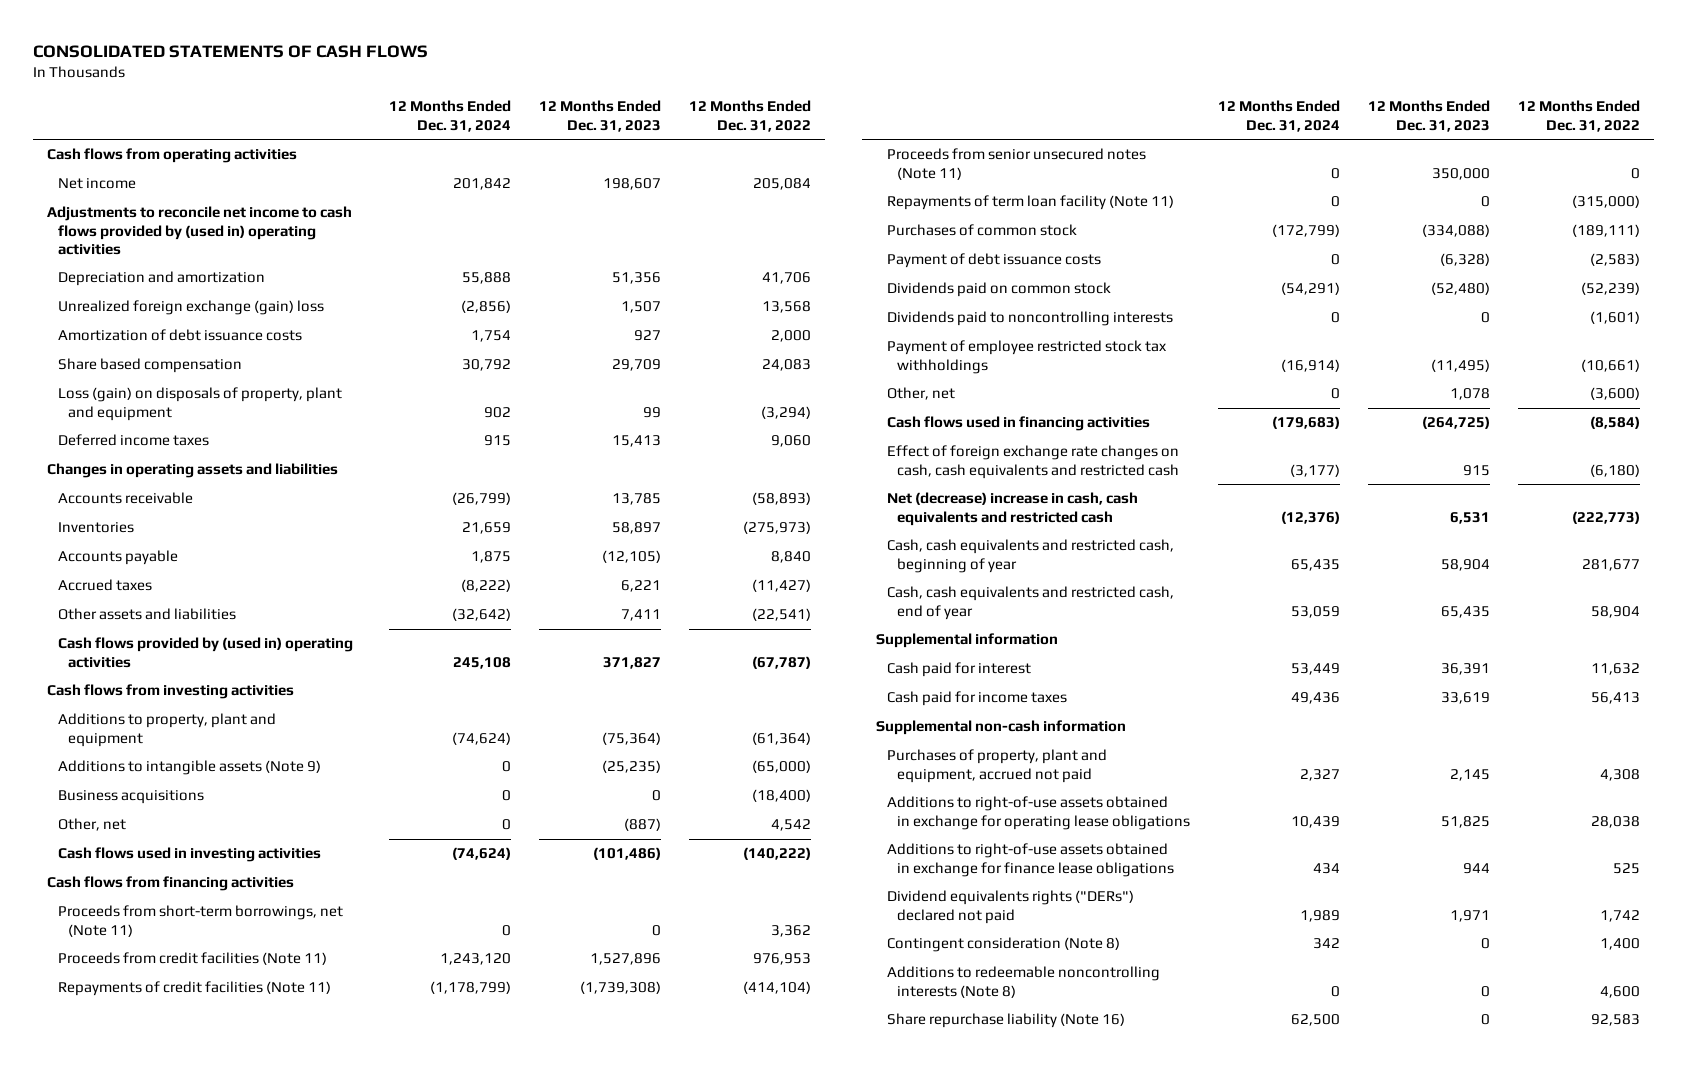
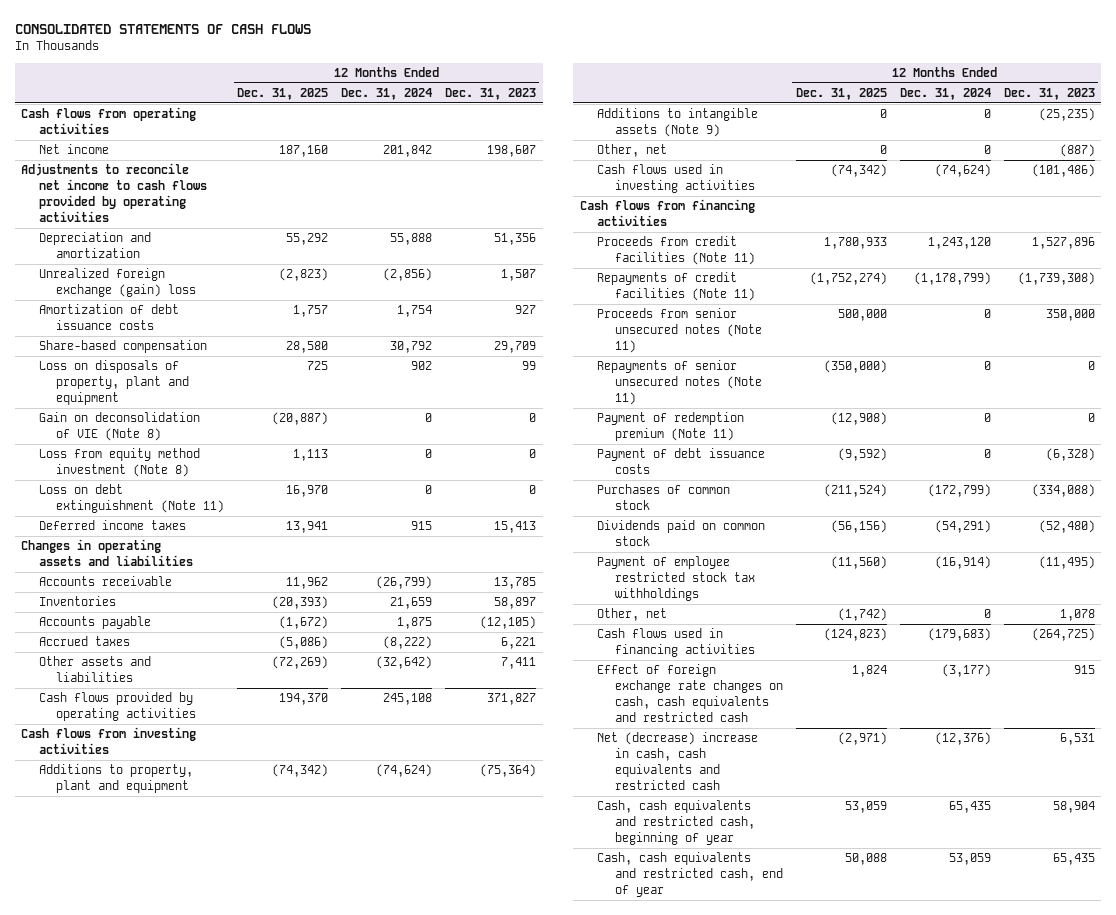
[688,100,811,132] 12 Months Ended Dec. 31, 2022 -> none
none -> [237,88,329,101] Dec. 31, 2025
[47,206,353,255] Adjustments to reconcile net income to cash flows provided by (used in) operating activities -> [21,163,207,222] Adjustments to reconcile net income to cash flows provided by operating activities
[57,358,242,374] Share based compensation -> [38,340,207,354] Share-based compensation
[57,387,342,421] Loss (gain) on disposals of property, plant and equipment -> [38,360,190,406] Loss on disposals of property, plant and equipment
none -> [38,412,200,442] Gain on deconsolidation of VIE (Note 8)
none -> [38,448,200,478] Loss from equity method investment (Note 8)
none -> [38,484,225,514] Loss on debt extinguishment (Note 11)
[57,637,353,668] Cash flows provided by (used in) operating activities -> [38,692,197,722] Cash flows provided by operating activities
[57,790,204,805] Business acquisitions -> none
[57,905,343,937] Proceeds from short-term borrowings, net (Note 11) -> none
[886,195,1174,211] Repayments of term loan facility (Note 11) -> none
none -> [597,360,762,406] Repayments of senior unsecured notes (Note 11)
none -> [597,412,745,442] Payment of redemption premium (Note 11)
[886,224,1077,237] Purchases of common stock -> [597,484,731,511] Purchases of common stock
[886,311,1173,327] Dividends paid to noncontrolling interests -> none
[876,633,1059,649] Supplemental information -> none
[886,662,1031,678] Cash paid for interest -> none
[886,691,1067,707] Cash paid for income taxes -> none
[876,720,1127,736] Supplemental non-cash information -> none
[886,749,1107,783] Purchases of property, plant and equipment, accrued not paid -> none
[886,796,1191,830] Additions to right-of-use assets obtained in exchange for operating lease obligations -> none
[886,843,1175,877] Additions to right-of-use assets obtained in exchange for finance lease obligations -> none
[886,890,1134,924] Dividend equivalents rights ("DERs") declared not paid -> none
[886,937,1120,953] Contingent consideration (Note 8) -> none
[886,966,1160,998] Additions to redeemable noncontrolling interests (Note 8) -> none
[886,1013,1125,1029] Share repurchase liability (Note 16) -> none

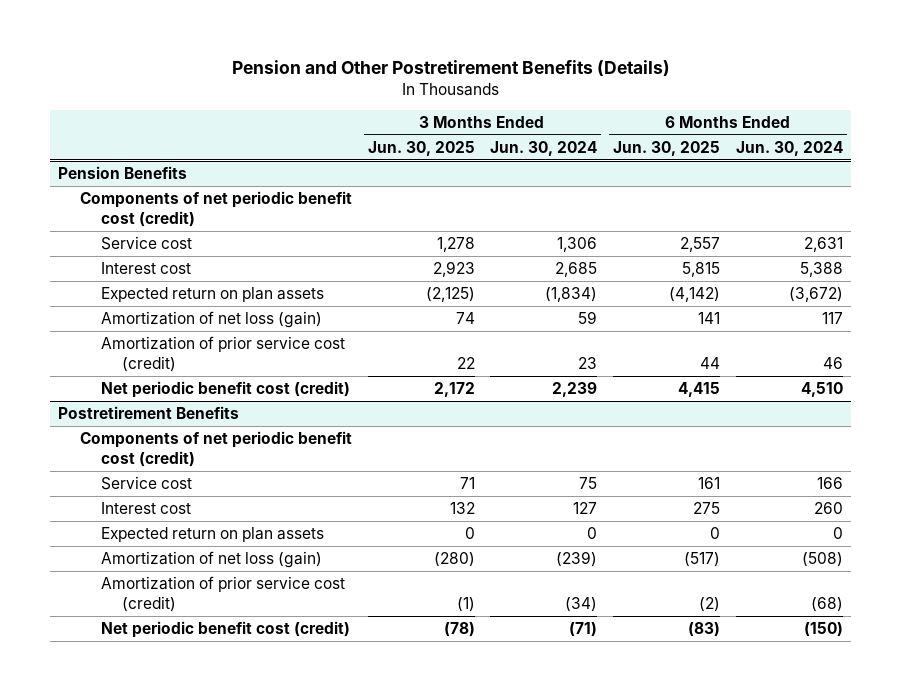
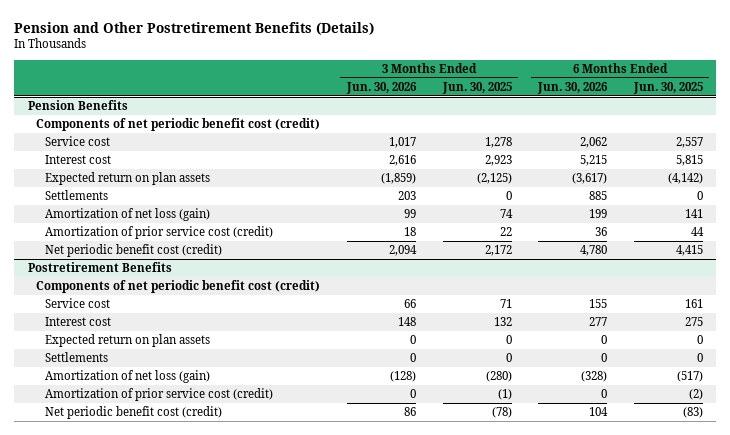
[490,140,598,156] Jun. 30, 2024 -> none
[736,140,844,156] Jun. 30, 2024 -> none
none -> [345,81,417,94] Jun. 30, 2026
none -> [537,81,609,94] Jun. 30, 2026
none -> [44,190,108,201] Settlements
none -> [44,352,108,363] Settlements

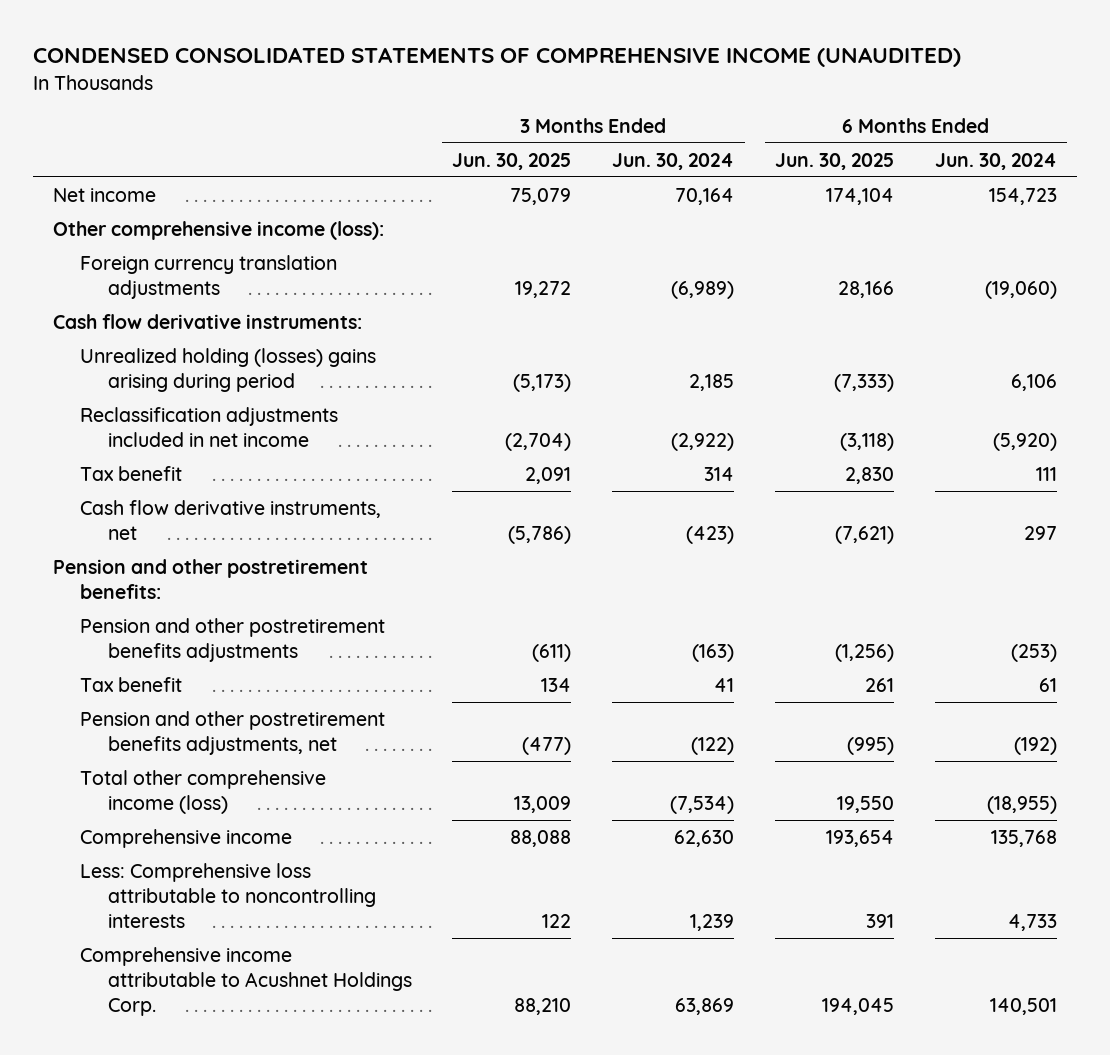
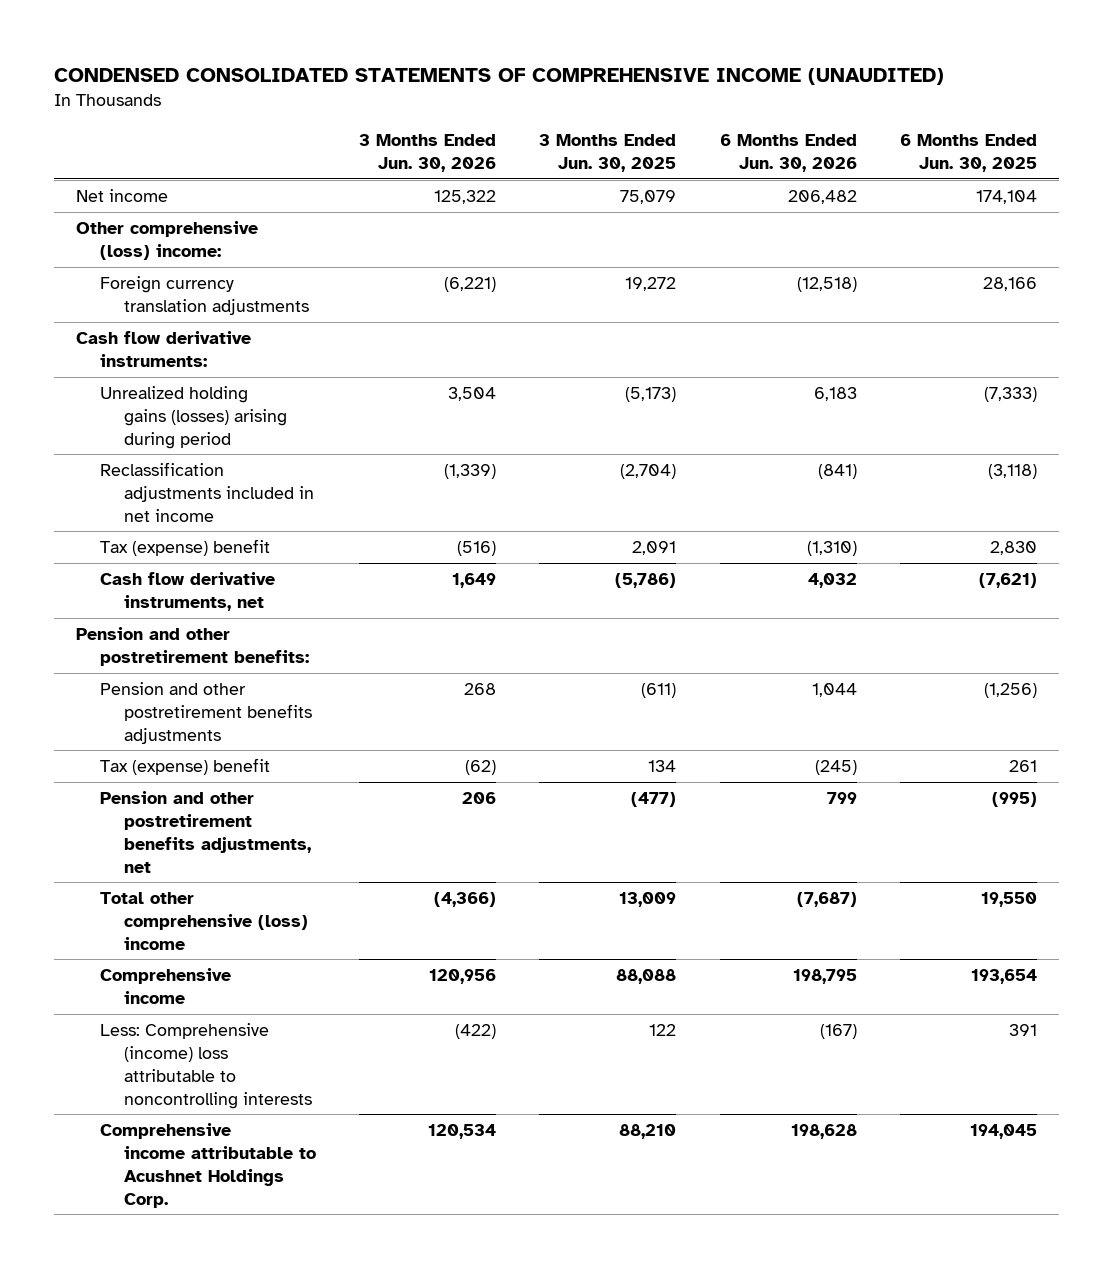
[612,152,735,170] Jun. 30, 2024 -> none
[934,152,1057,170] Jun. 30, 2024 -> none
none -> [359,133,497,172] 3 Months Ended Jun. 30, 2026
none -> [719,133,857,172] 6 Months Ended Jun. 30, 2026
[53,220,385,240] Other comprehensive income (loss): -> [75,220,258,260] Other comprehensive (loss) income:
[80,347,377,393] Unrealized holding (losses) gains arising during period -> [99,385,288,449] Unrealized holding gains (losses) arising during period
[80,465,183,481] Tax benefit -> [99,538,270,556] Tax (expense) benefit
[80,676,183,692] Tax benefit -> [99,757,270,775] Tax (expense) benefit
[80,769,327,815] Total other comprehensive income (loss) -> [99,891,309,950] Total other comprehensive (loss) income
[80,862,376,929] Less: Comprehensive loss attributable to noncontrolling interests -> [99,1022,313,1109] Less: Comprehensive (income) loss attributable to noncontrolling interests

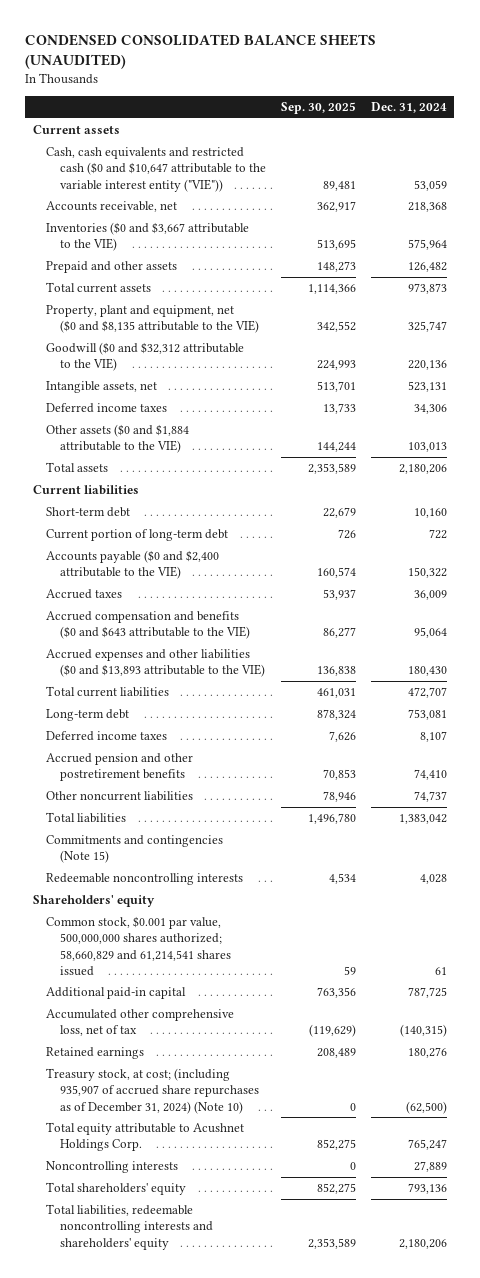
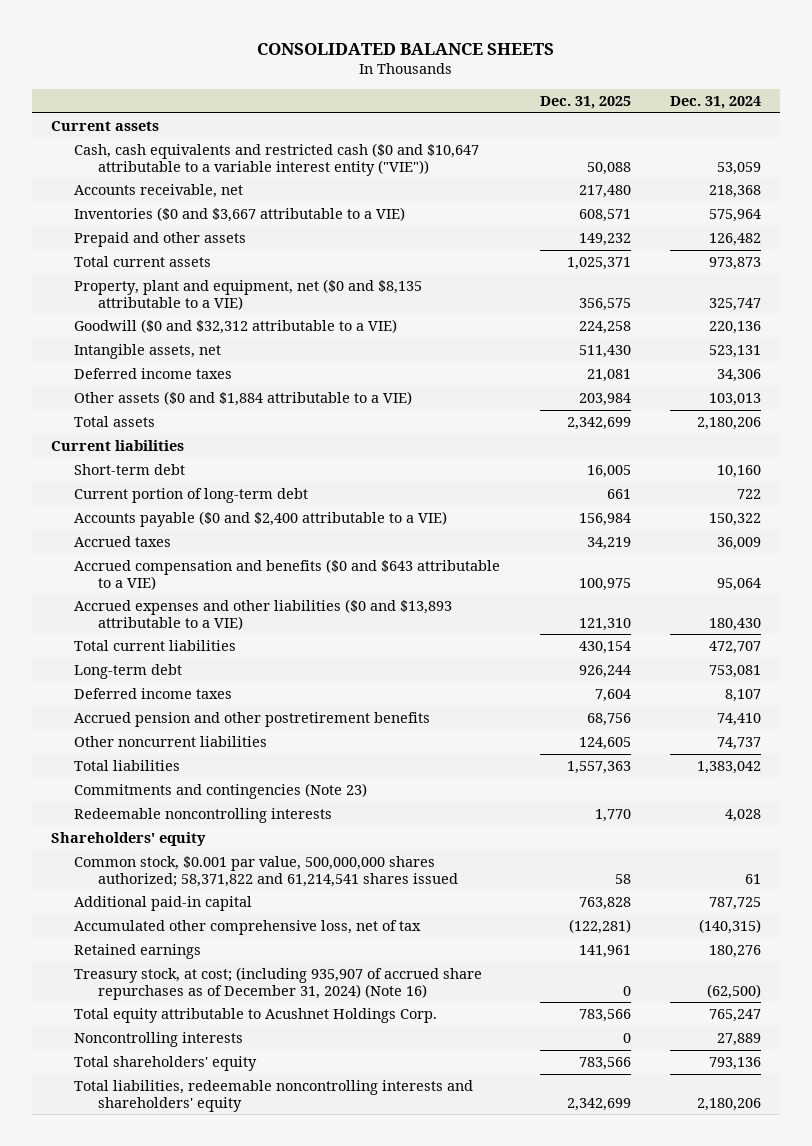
[25,34,377,70] CONDENSED CONSOLIDATED BALANCE SHEETS (UNAUDITED) -> [257,42,555,55] CONSOLIDATED BALANCE SHEETS
[280,102,356,115] Sep. 30, 2025 -> none
none -> [539,96,631,110] Dec. 31, 2025
[46,146,266,192] Cash, cash equivalents and restricted cash ($0 and $10,647 attributable to the variable interest entity ("VIE")) -> [74,143,480,176] Cash, cash equivalents and restricted cash ($0 and $10,647 attributable to a variable interest entity ("VIE"))
[46,221,250,252] Inventories ($0 and $3,667 attributable to the VIE) -> [74,207,406,223] Inventories ($0 and $3,667 attributable to a VIE)
[46,304,259,334] Property, plant and equipment, net ($0 and $8,135 attributable to the VIE) -> [74,279,423,310] Property, plant and equipment, net ($0 and $8,135 attributable to a VIE)
[46,341,245,372] Goodwill ($0 and $32,312 attributable to the VIE) -> [74,319,398,335] Goodwill ($0 and $32,312 attributable to a VIE)
[46,423,190,454] Other assets ($0 and $1,884 attributable to the VIE) -> [74,391,413,407] Other assets ($0 and $1,884 attributable to a VIE)
[46,549,220,580] Accounts payable ($0 and $2,400 attributable to the VIE) -> [74,511,448,528] Accounts payable ($0 and $2,400 attributable to a VIE)
[46,610,250,640] Accrued compensation and benefits ($0 and $643 attributable to the VIE) -> [74,559,501,590] Accrued compensation and benefits ($0 and $643 attributable to a VIE)
[46,648,265,678] Accrued expenses and other liabilities ($0 and $13,893 attributable to the VIE) -> [74,599,453,630] Accrued expenses and other liabilities ($0 and $13,893 attributable to a VIE)
[46,834,224,864] Commitments and contingencies (Note 15) -> [74,783,368,800] Commitments and contingencies (Note 23)
[46,915,231,976] Common stock, $0.001 par value, 500,000,000 shares authorized; 58,660,829 and 61,214,541 shares issued -> [74,856,458,887] Common stock, $0.001 par value, 500,000,000 shares authorized; 58,371,822 and 61,214,541 shares issued
[46,1067,259,1114] Treasury stock, at cost; (including 935,907 of accrued share repurchases as of December 31, 2024) (Note 10) -> [74,967,483,1000] Treasury stock, at cost; (including 935,907 of accrued share repurchases as of December 31, 2024) (Note 16)

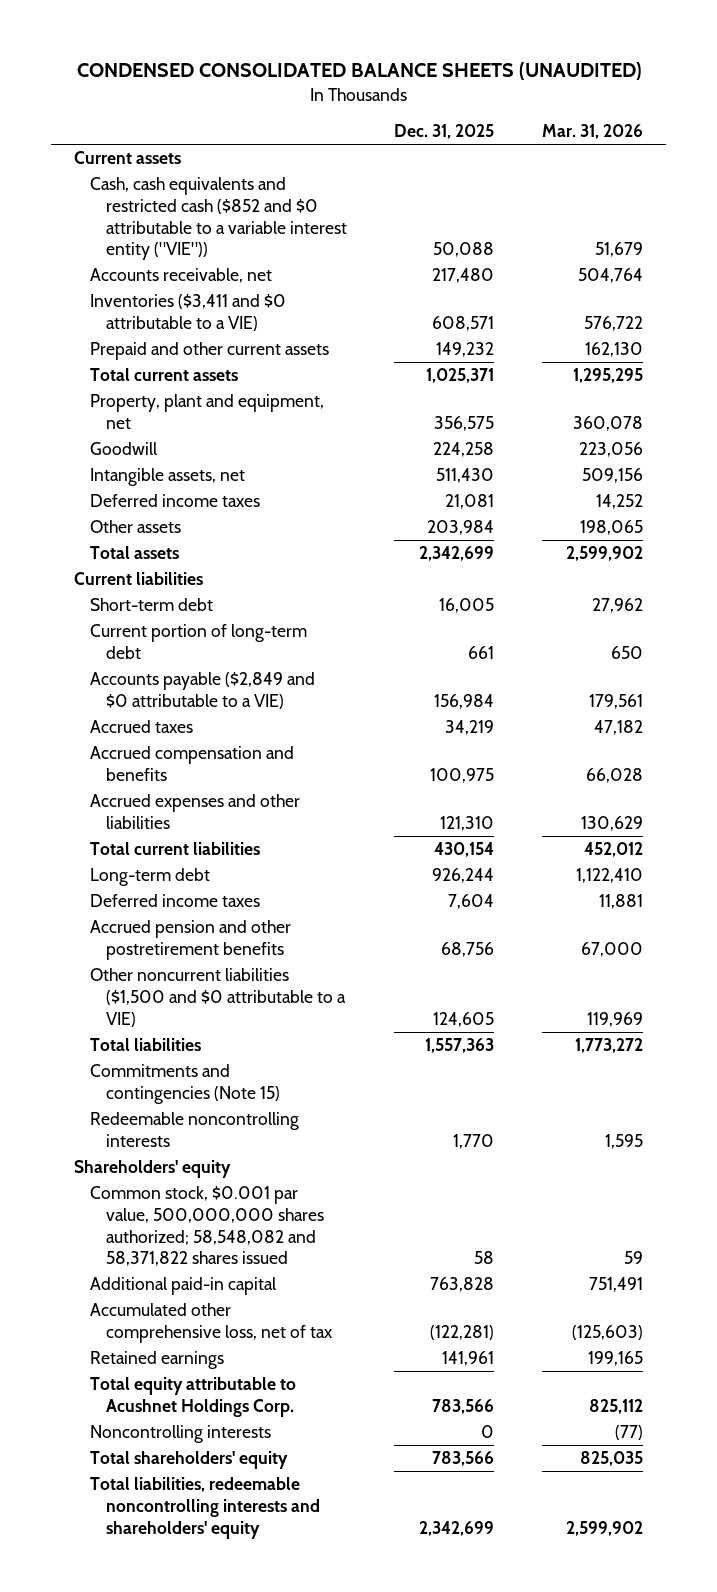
[257,42,555,55] CONSOLIDATED BALANCE SHEETS -> [76,62,642,81] CONDENSED CONSOLIDATED BALANCE SHEETS (UNAUDITED)
[669,96,761,110] Dec. 31, 2024 -> none
none -> [541,124,643,140] Mar. 31, 2026
[74,143,480,176] Cash, cash equivalents and restricted cash ($0 and $10,647 attributable to a variable interest entity ("VIE")) -> [90,177,347,261] Cash, cash equivalents and restricted cash ($852 and $0 attributable to a variable interest entity ("VIE"))
[74,207,406,223] Inventories ($0 and $3,667 attributable to a VIE) -> [90,294,287,331] Inventories ($3,411 and $0 attributable to a VIE)
[74,232,247,248] Prepaid and other assets -> [90,342,330,361] Prepaid and other current assets
[74,279,423,310] Property, plant and equipment, net ($0 and $8,135 attributable to a VIE) -> [90,394,325,429] Property, plant and equipment, net
[74,319,398,335] Goodwill ($0 and $32,312 attributable to a VIE) -> [90,442,158,456] Goodwill
[74,391,413,407] Other assets ($0 and $1,884 attributable to a VIE) -> [90,520,182,534] Other assets
[74,511,448,528] Accounts payable ($0 and $2,400 attributable to a VIE) -> [90,672,316,709] Accounts payable ($2,849 and $0 attributable to a VIE)
[74,559,501,590] Accrued compensation and benefits ($0 and $643 attributable to a VIE) -> [90,746,295,781] Accrued compensation and benefits
[74,599,453,630] Accrued expenses and other liabilities ($0 and $13,893 attributable to a VIE) -> [90,794,301,829] Accrued expenses and other liabilities
[74,736,268,748] Other noncurrent liabilities -> [90,968,346,1027] Other noncurrent liabilities ($1,500 and $0 attributable to a VIE)
[74,783,368,800] Commitments and contingencies (Note 23) -> [90,1064,280,1104] Commitments and contingencies (Note 15)
[74,856,458,887] Common stock, $0.001 par value, 500,000,000 shares authorized; 58,371,822 and 61,214,541 shares issued -> [90,1186,324,1267] Common stock, $0.001 par value, 500,000,000 shares authorized; 58,548,082 and 58,371,822 shares issued
[74,967,483,1000] Treasury stock, at cost; (including 935,907 of accrued share repurchases as of December 31, 2024) (Note 16) -> none

